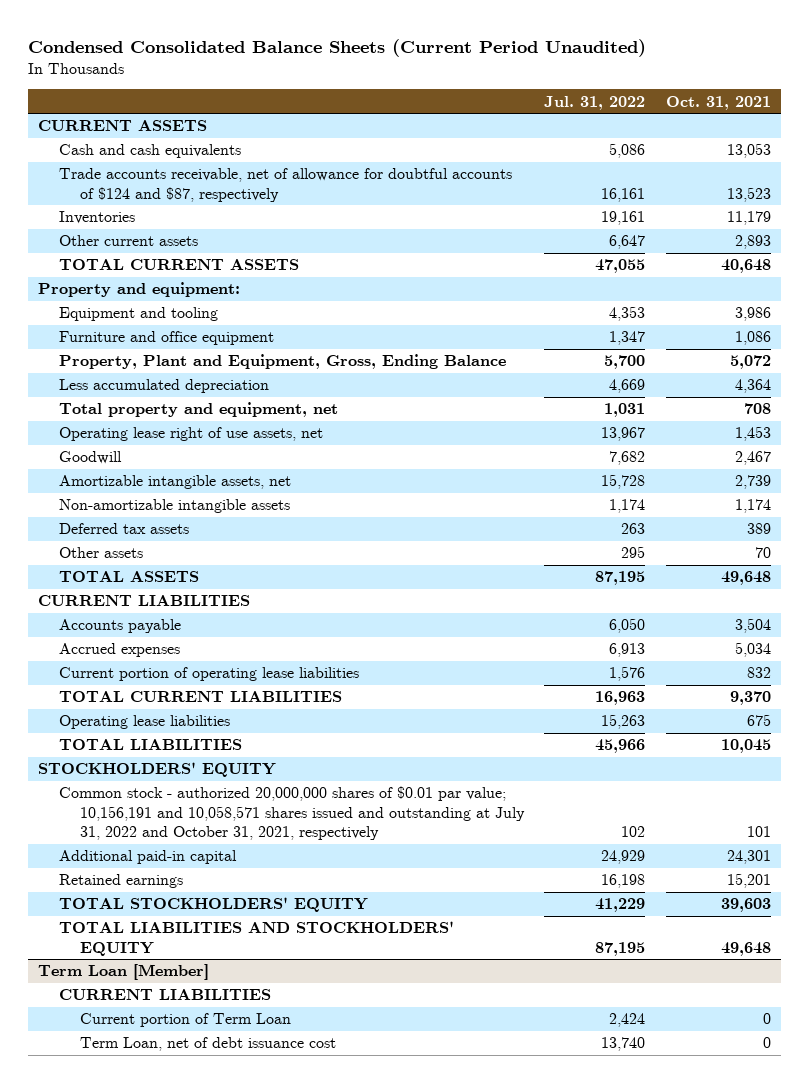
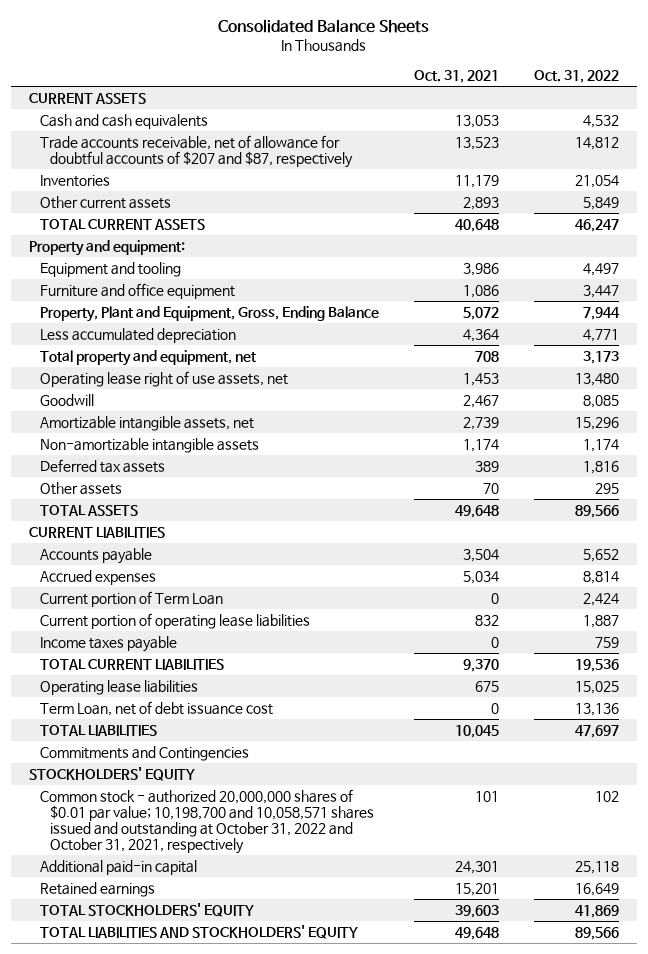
[28,38,647,57] Condensed Consolidated Balance Sheets (Current Period Unaudited) -> [218,19,430,34] Consolidated Balance Sheets
[544,95,646,110] Jul. 31, 2022 -> none
none -> [534,69,620,83] Oct. 31, 2022
[59,168,513,202] Trade accounts receivable, net of allowance for doubtful accounts of $124 and $87, respectively -> [39,135,354,168] Trade accounts receivable, net of allowance for doubtful accounts of $207 and $87, respectively
none -> [39,591,223,608] Current portion of Term Loan
none -> [39,636,177,653] Income taxes payable
none -> [39,701,273,717] Term Loan, net of debt issuance cost
none -> [39,746,249,762] Commitments and Contingencies
[59,786,526,841] Common stock - authorized 20,000,000 shares of $0.01 par value; 10,156,191 and 10,058,571 shares issued and outstanding at July 31, 2022 and October 31, 2021, respectively -> [39,789,375,854] Common stock - authorized 20,000,000 shares of $0.01 par value; 10,198,700 and 10,058,571 shares issued and outstanding at October 31, 2022 and October 31, 2021, respectively
[38,964,210,981] Term Loan [Member] -> none
[59,989,272,1001] CURRENT LIABILITIES -> none
[80,1013,292,1028] Current portion of Term Loan -> none
[80,1037,337,1052] Term Loan, net of debt issuance cost -> none

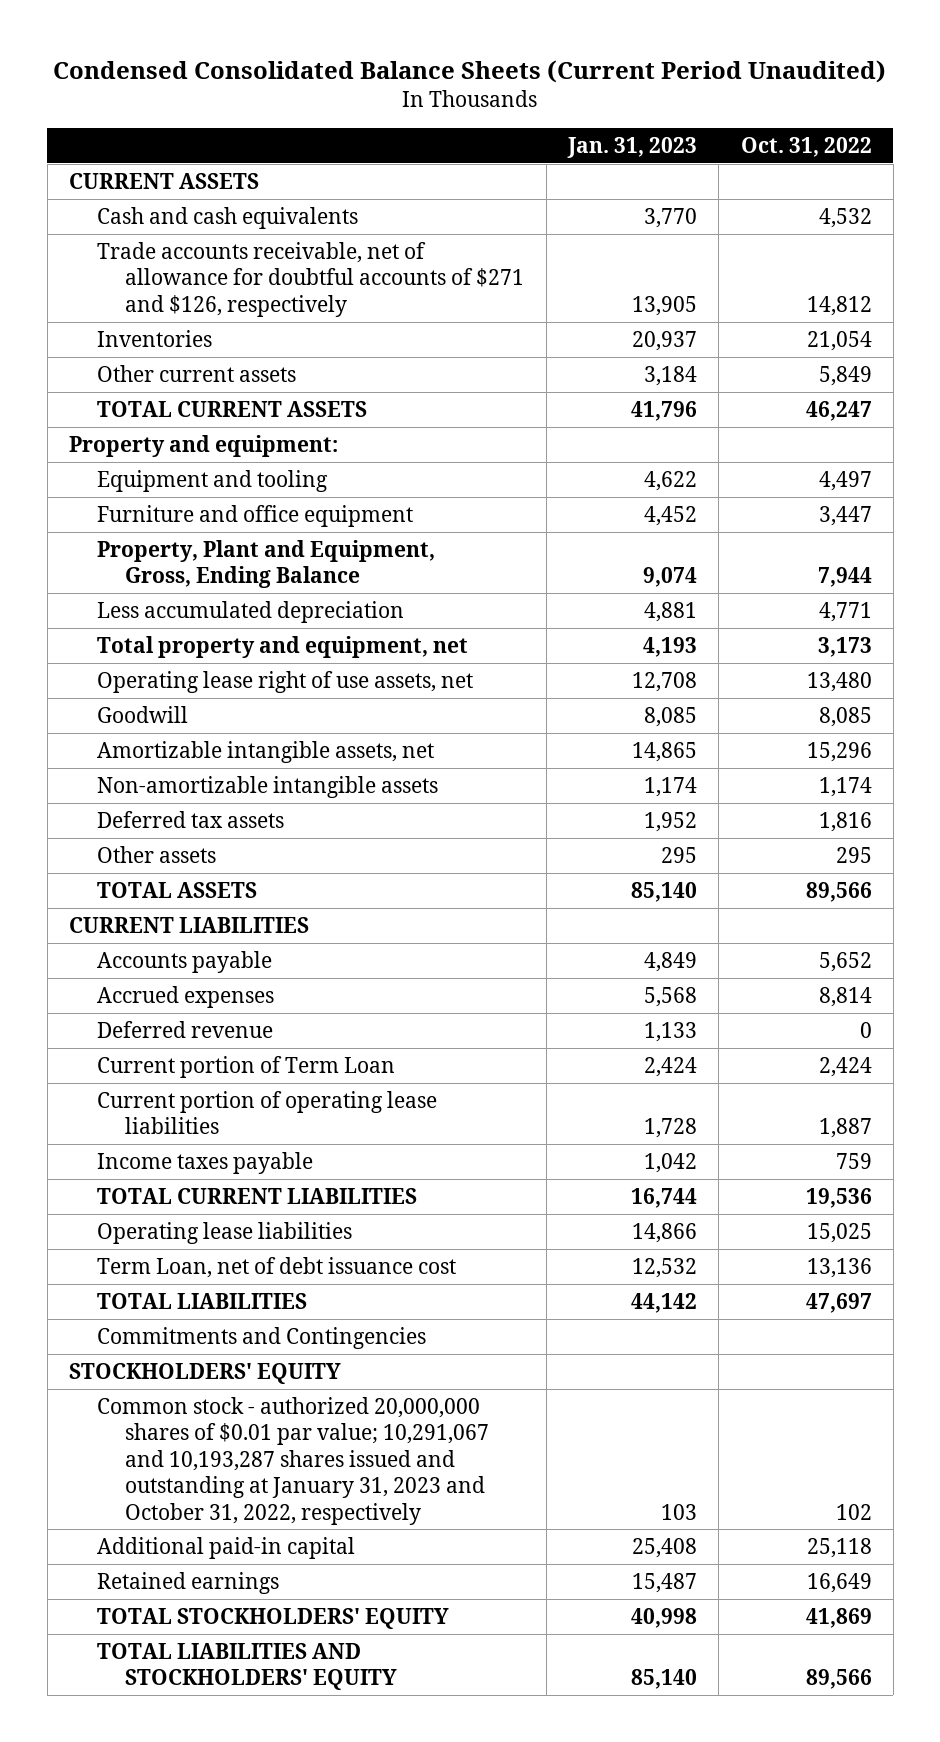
[218,19,430,34] Consolidated Balance Sheets -> [53,60,887,84] Condensed Consolidated Balance Sheets (Current Period Unaudited)
[413,69,499,83] Oct. 31, 2021 -> none
none -> [566,137,697,159] Jan. 31, 2023
[39,135,354,168] Trade accounts receivable, net of allowance for doubtful accounts of $207 and $87, respectively -> [97,241,525,317] Trade accounts receivable, net of allowance for doubtful accounts of $271 and $126, respectively
none -> [97,1020,274,1038] Deferred revenue
[39,789,375,854] Common stock - authorized 20,000,000 shares of $0.01 par value; 10,198,700 and 10,058,571 shares issued and outstanding at October 31, 2022 and October 31, 2021, respectively -> [97,1396,490,1525] Common stock - authorized 20,000,000 shares of $0.01 par value; 10,291,067 and 10,193,287 shares issued and outstanding at January 31, 2023 and October 31, 2022, respectively

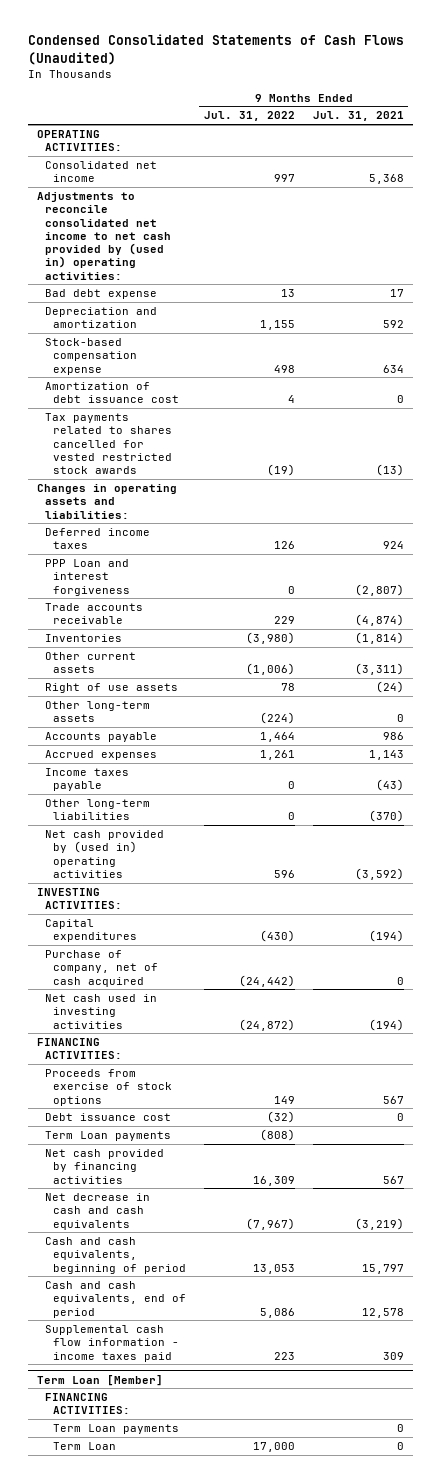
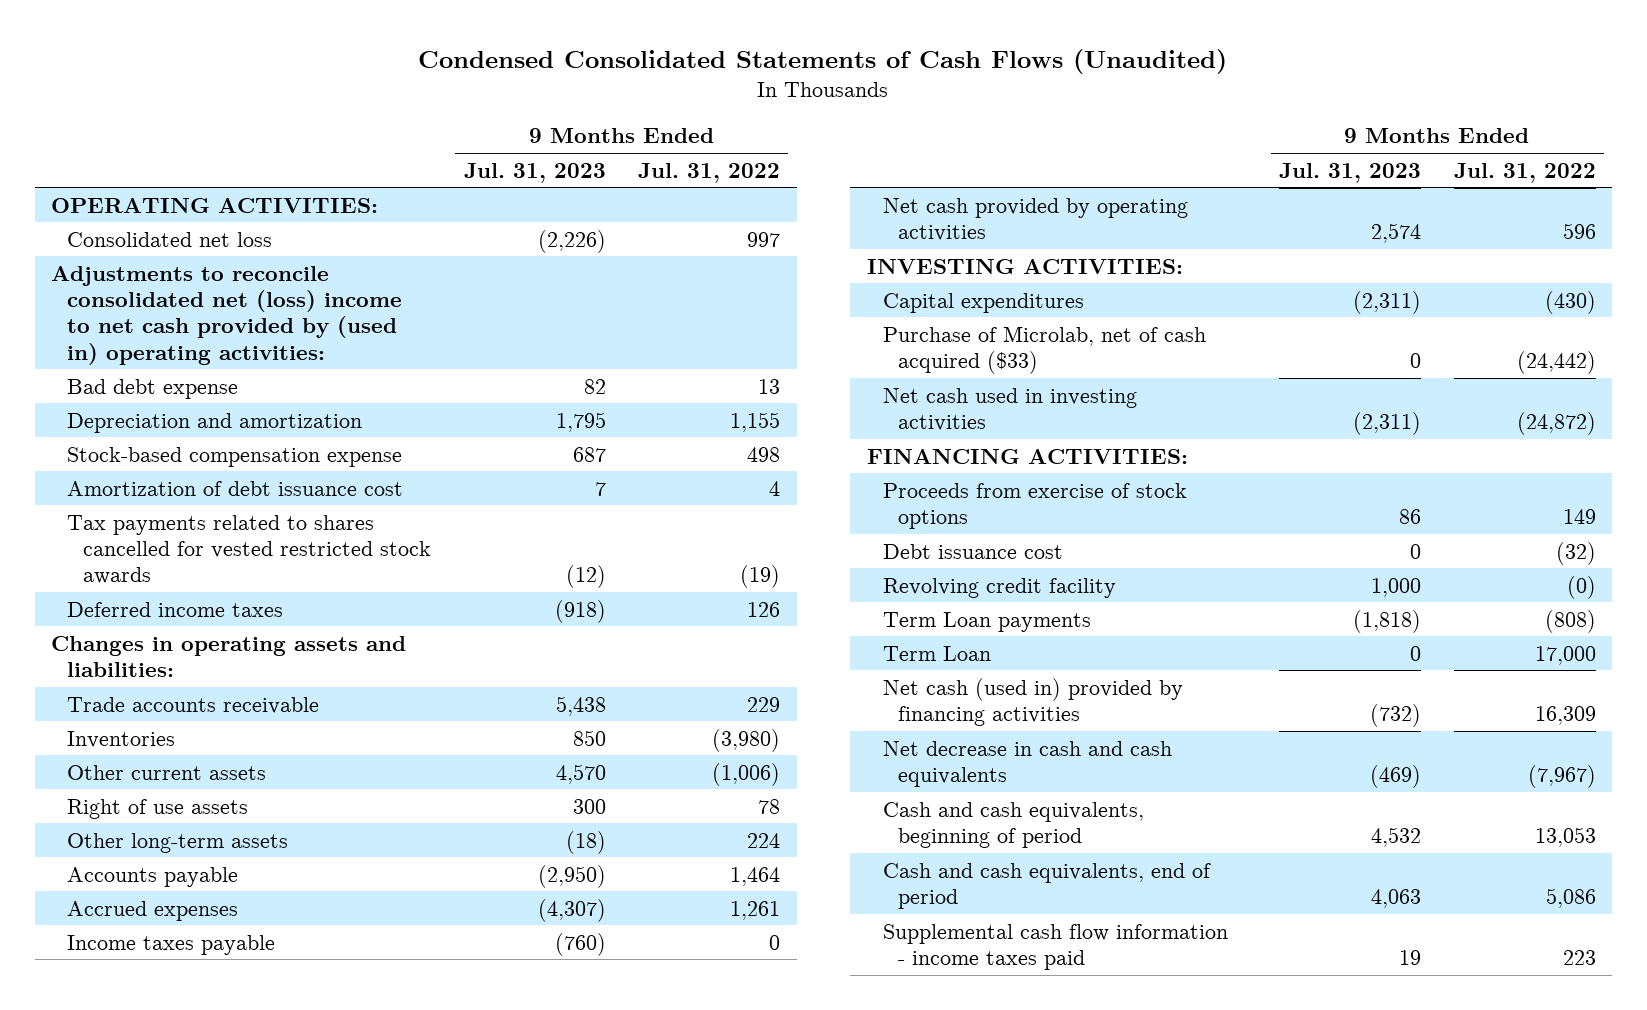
[312,111,404,122] Jul. 31, 2021 -> none
none -> [463,162,606,183] Jul. 31, 2023
[44,160,157,183] Consolidated net income -> [67,231,273,247] Consolidated net loss
[36,191,171,280] Adjustments to reconcile consolidated net income to net cash provided by (used in) operating activities: -> [51,265,403,365] Adjustments to reconcile consolidated net (loss) income to net cash provided by (used in) operating activities:
[44,558,130,596] PPP Loan and interest forgiveness -> none
[36,483,177,519] Changes in operating assets and liabilities: -> [51,635,407,677] Changes in operating assets and liabilities:
[259,712,295,725] (224) -> [747,832,781,848] 224
[44,798,150,821] Other long-term liabilities -> none
[44,829,164,878] Net cash provided by (used in) operating activities -> [882,197,1188,241] Net cash provided by operating activities
[44,949,158,987] Purchase of company, net of cash acquired -> [882,325,1206,374] Purchase of Microlab, net of cash acquired ($33)
none -> [882,577,1116,598] Revolving credit facility
none -> [882,645,991,661] Term Loan
[44,1148,164,1184] Net cash provided by financing activities -> [882,677,1183,726] Net cash (used in) provided by financing activities
[36,1374,163,1386] Term Loan [Member] -> none
[44,1392,130,1415] FINANCING ACTIVITIES: -> none
[52,1423,179,1434] Term Loan payments -> none
[52,1441,116,1450] Term Loan -> none

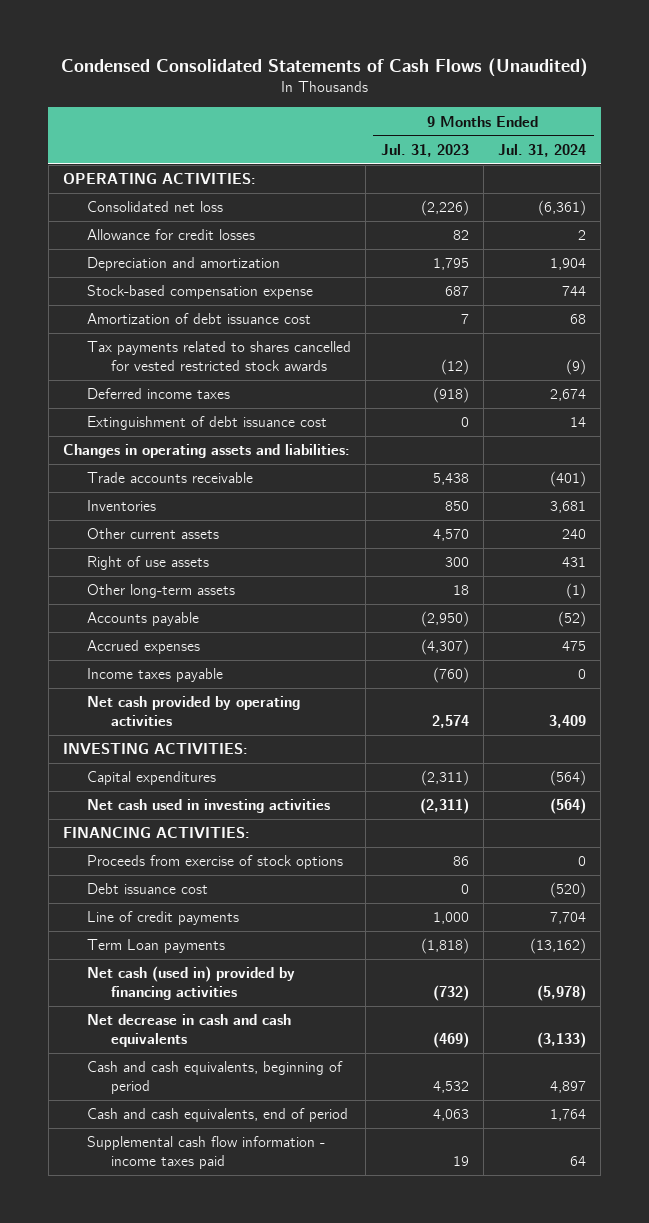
[638,162,781,183] Jul. 31, 2022 -> none
none -> [498,143,587,157] Jul. 31, 2024
[51,265,403,365] Adjustments to reconcile consolidated net (loss) income to net cash provided by (used in) operating activities: -> none
[67,378,239,399] Bad debt expense -> [87,229,256,241] Allowance for credit losses
none -> [87,416,328,431] Extinguishment of debt issuance cost
[565,830,606,854] (18) -> [452,585,469,596] 18
[882,325,1206,374] Purchase of Microlab, net of cash acquired ($33) -> none
[882,577,1116,598] Revolving credit facility -> [87,911,240,926] Line of credit payments
[882,645,991,661] Term Loan -> none

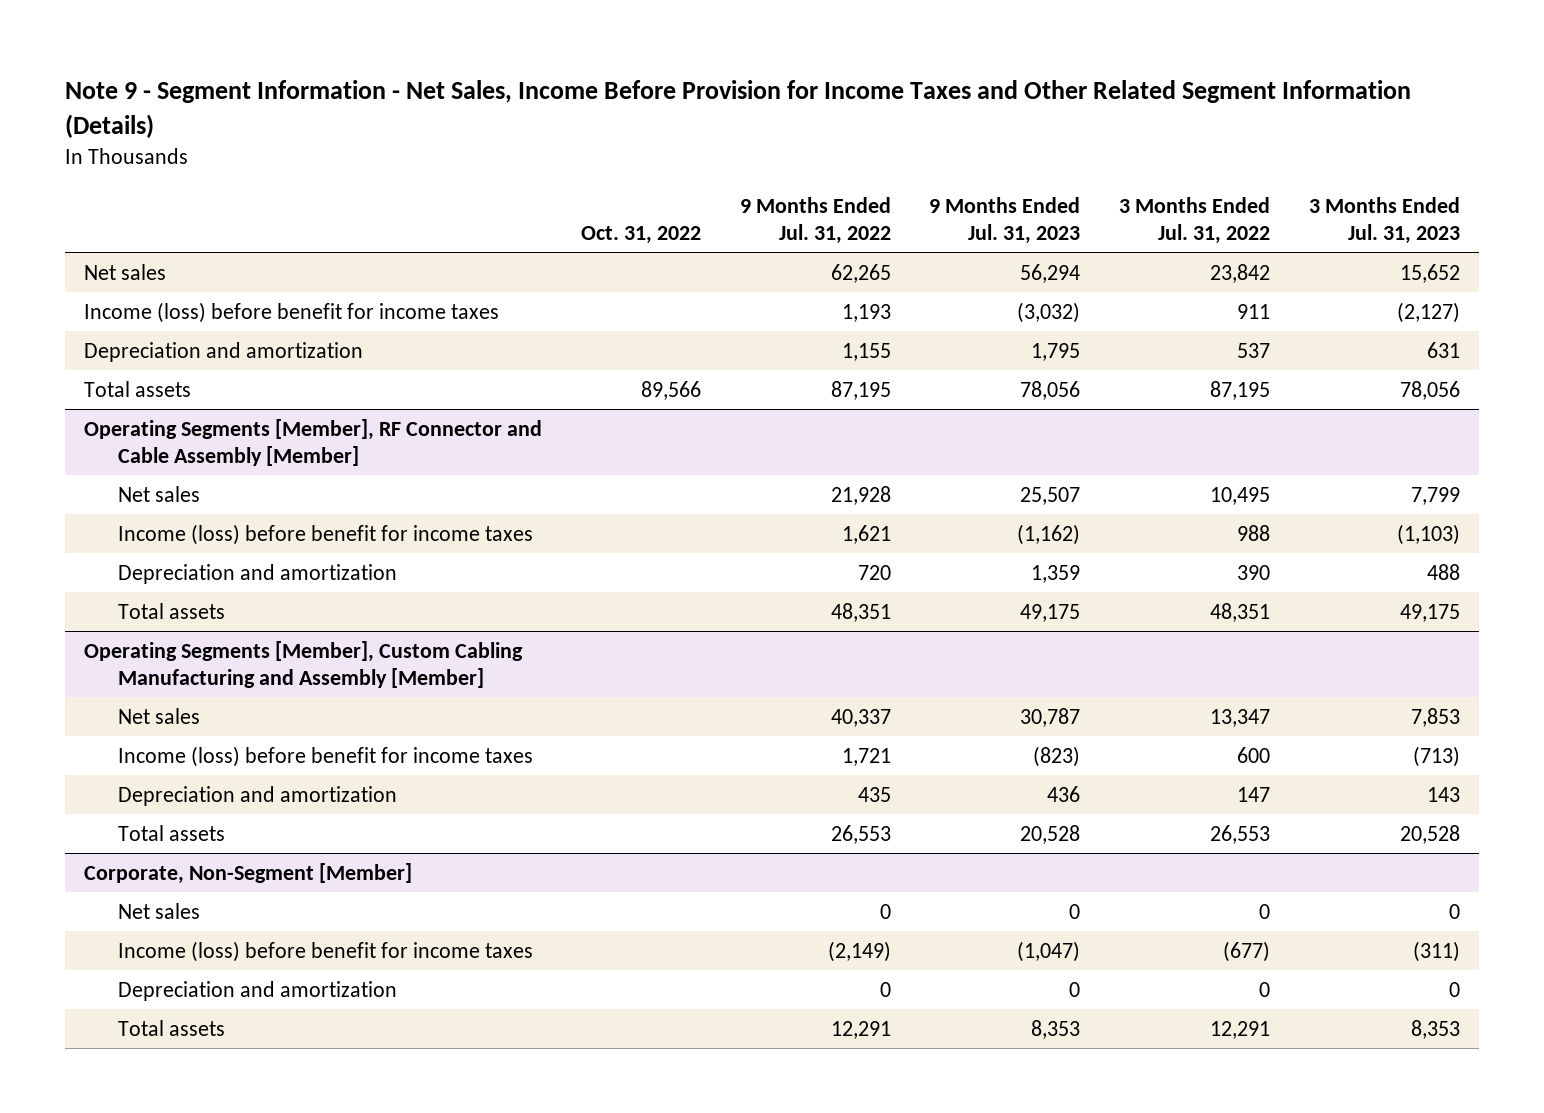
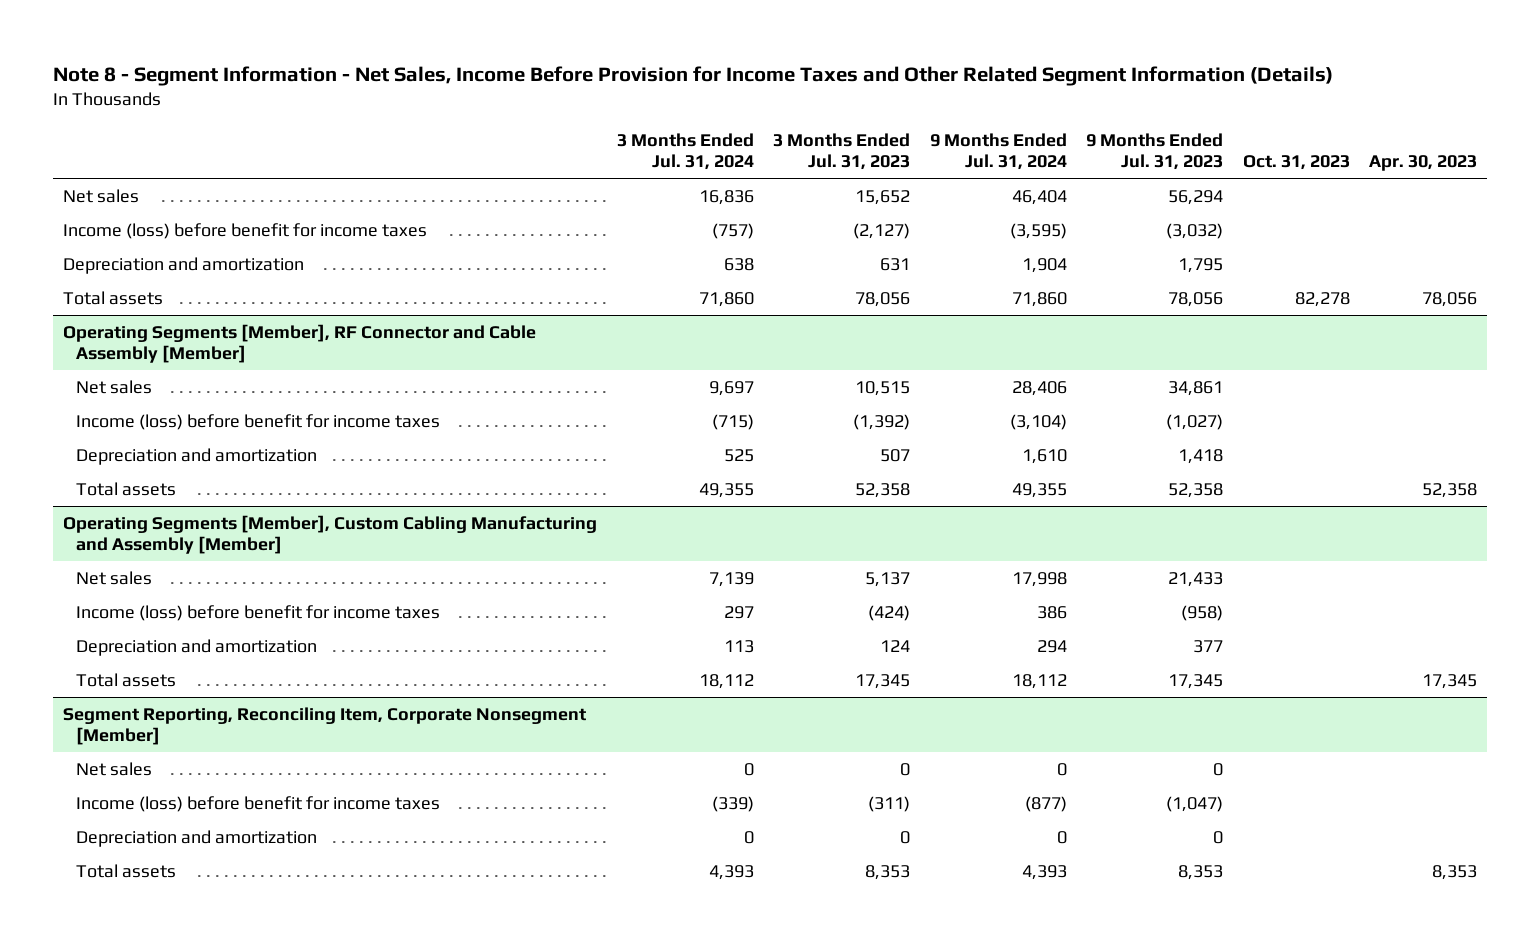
[64,80,1411,138] Note 9 - Segment Information - Net Sales, Income Before Provision for Income Taxes and Other Related Segment Information (Details) -> [53,66,1334,87] Note 8 - Segment Information - Net Sales, Income Before Provision for Income Taxes and Other Related Segment Information (Details)
[580,226,701,245] Oct. 31, 2022 -> none
[739,196,891,245] 9 Months Ended Jul. 31, 2022 -> none
[1118,196,1270,245] 3 Months Ended Jul. 31, 2022 -> none
none -> [616,132,754,171] 3 Months Ended Jul. 31, 2024
none -> [929,132,1067,171] 9 Months Ended Jul. 31, 2024
none -> [1242,155,1350,171] Oct. 31, 2023
none -> [1369,155,1478,172] Apr. 30, 2023
[1020,486,1081,505] 25,507 -> [1168,380,1224,396] 34,861
[1410,486,1460,505] 7,799 -> [855,380,911,396] 10,515
[1017,523,1081,545] (1,162) -> [1166,413,1224,430] (1,027)
[1396,523,1460,545] (1,103) -> [853,413,911,430] (1,392)
[1031,564,1081,583] 1,359 -> [1178,448,1224,464] 1,418
[1426,563,1460,580] 488 -> [880,448,911,462] 507
[1020,603,1081,622] 49,175 -> [1168,482,1224,498] 52,358
[1399,603,1460,622] 49,175 -> [855,482,911,498] 52,358
[1020,707,1081,727] 30,787 -> [1168,571,1224,587] 21,433
[1410,707,1460,727] 7,853 -> [865,571,911,587] 5,137
[1033,745,1081,767] (823) -> [1181,604,1224,621] (958)
[1412,745,1460,767] (713) -> [868,604,911,621] (424)
[1047,785,1081,802] 436 -> [1193,639,1224,653] 377
[1426,786,1460,802] 143 -> [880,639,911,652] 124
[1020,824,1081,844] 20,528 -> [1168,673,1224,689] 17,345
[1399,824,1460,844] 20,528 -> [855,673,911,689] 17,345
[84,862,413,884] Corporate, Non-Segment [Member] -> [63,706,587,746] Segment Reporting, Reconciling Item, Corporate Nonsegment [Member]

